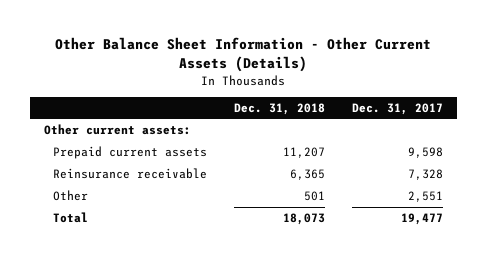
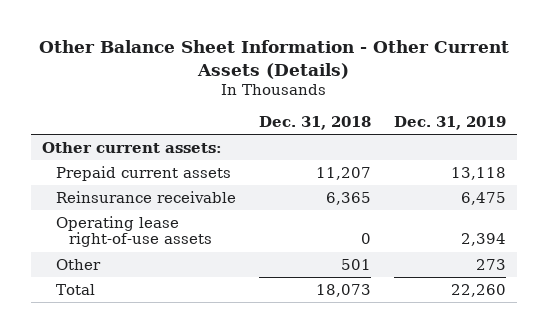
[351,102,443,115] Dec. 31, 2017 -> none
none -> [393,116,506,131] Dec. 31, 2019
none -> [55,215,213,248] Operating lease right-of-use assets

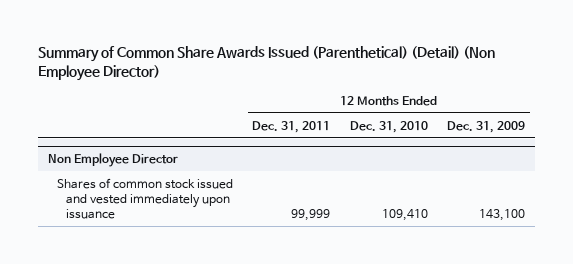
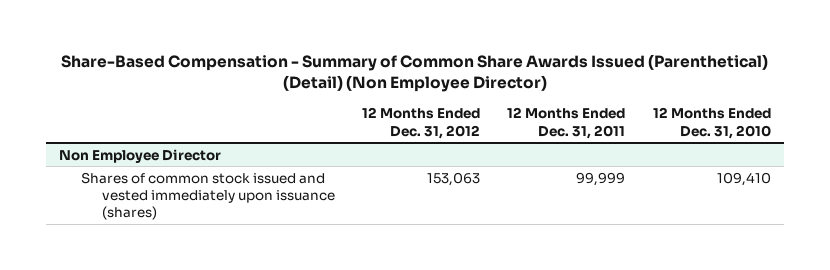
[38,46,496,81] Summary of Common Share Awards Issued (Parenthetical) (Detail) (Non Employee Director) -> [60,53,768,92] Share-Based Compensation - Summary of Common Share Awards Issued (Parenthetical) (Detail) (Non Employee Director)
[447,120,526,133] Dec. 31, 2009 -> none
none -> [362,107,481,139] 12 Months Ended Dec. 31, 2012
[57,177,234,220] Shares of common stock issued and vested immediately upon issuance -> [80,171,336,221] Shares of common stock issued and vested immediately upon issuance (shares)

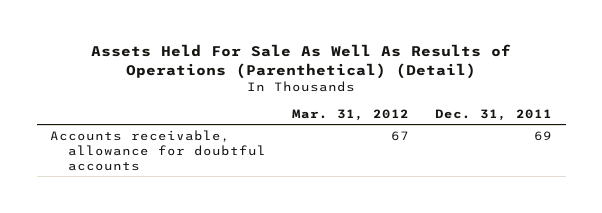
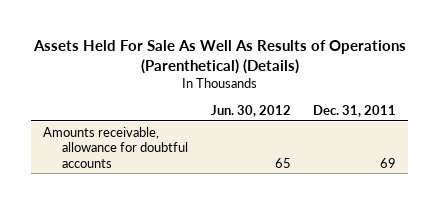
[91,43,512,79] Assets Held For Sale As Well As Results of Operations (Parenthetical) (Detail) -> [32,40,406,74] Assets Held For Sale As Well As Results of Operations (Parenthetical) (Details)
[291,109,409,122] Mar. 31, 2012 -> none
none -> [210,105,291,118] Jun. 30, 2012
[50,129,266,172] Accounts receivable, allowance for doubtful accounts -> [42,126,188,169] Amounts receivable, allowance for doubtful accounts

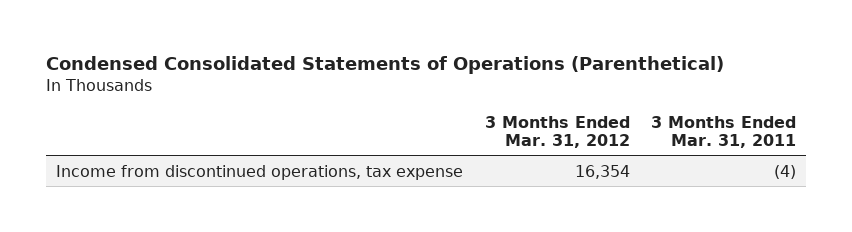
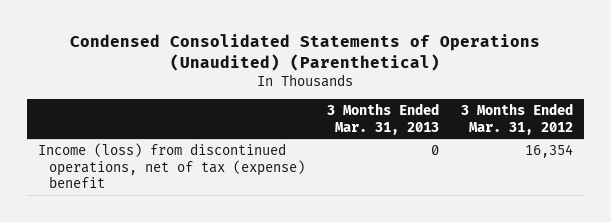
[45,56,724,75] Condensed Consolidated Statements of Operations (Parenthetical) -> [70,34,541,72] Condensed Consolidated Statements of Operations (Unaudited) (Parenthetical)
[650,115,796,149] 3 Months Ended Mar. 31, 2011 -> none
none -> [327,103,440,135] 3 Months Ended Mar. 31, 2013
[56,164,464,180] Income from discontinued operations, tax expense -> [37,142,306,189] Income (loss) from discontinued operations, net of tax (expense) benefit

